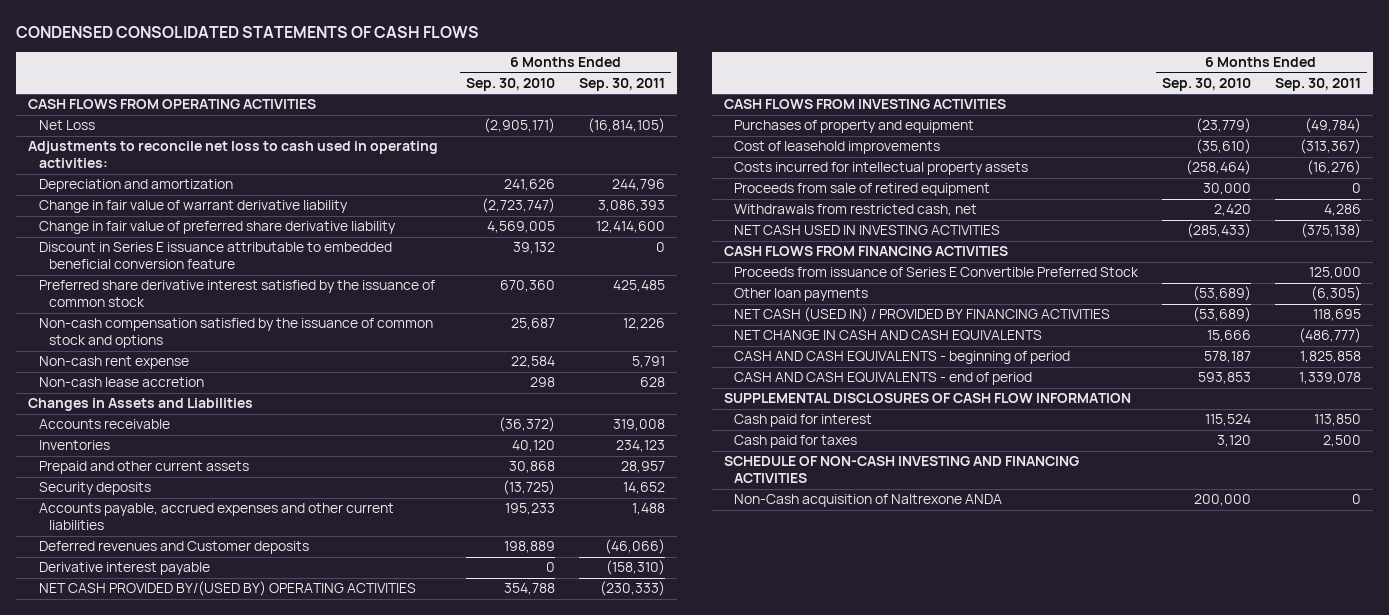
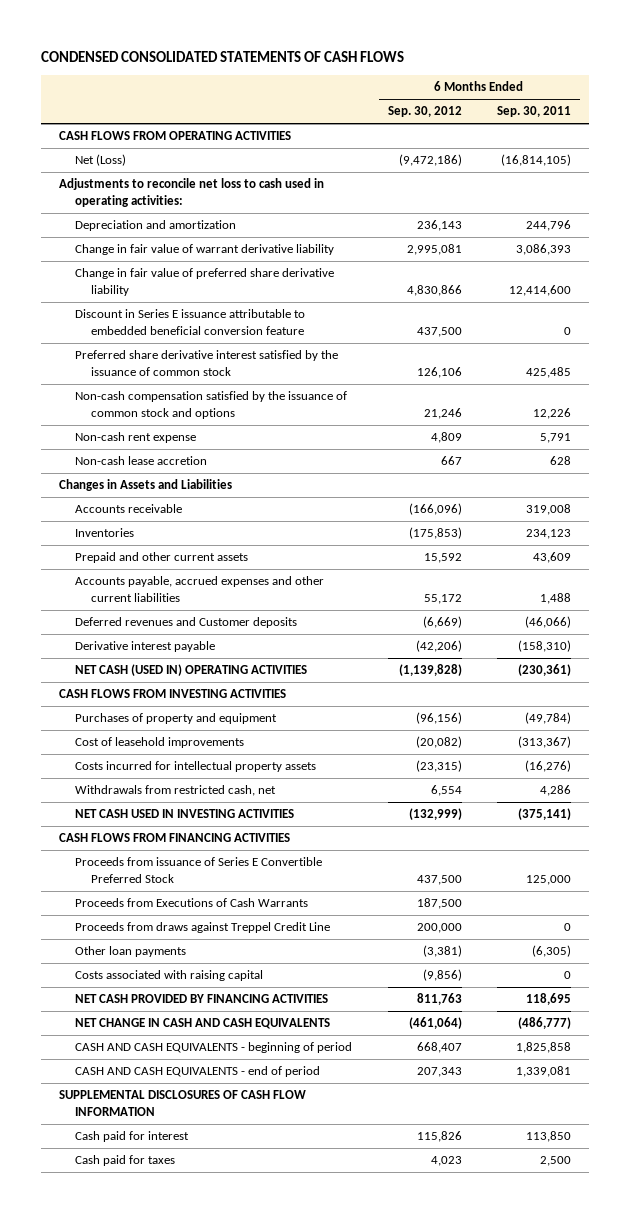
[466,77,556,91] Sep. 30, 2010 -> none
none -> [387,106,462,118] Sep. 30, 2012
[38,120,95,131] Net Loss -> [74,154,126,167] Net (Loss)
[38,482,151,496] Security deposits -> none
[621,461,666,474] 28,957 -> [533,552,572,564] 43,609
[38,581,416,597] NET CASH PROVIDED BY/(USED BY) OPERATING ACTIVITIES -> [74,664,307,677] NET CASH (USED IN) OPERATING ACTIVITIES
[600,581,666,597] (230,333) -> [518,664,572,677] (230,361)
[734,183,991,197] Proceeds from sale of retired equipment -> none
[1300,223,1361,239] (375,138) -> [518,808,572,821] (375,141)
none -> [74,898,308,908] Proceeds from Executions of Cash Warrants
none -> [74,922,330,934] Proceeds from draws against Treppel Credit Line
none -> [74,970,263,982] Costs associated with raising capital
[734,307,1111,323] NET CASH (USED IN) / PROVIDED BY FINANCING ACTIVITIES -> [74,994,328,1004] NET CASH PROVIDED BY FINANCING ACTIVITIES
[1298,372,1361,385] 1,339,078 -> [516,1066,572,1078] 1,339,081
[723,456,1079,484] SCHEDULE OF NON-CASH INVESTING AND FINANCING ACTIVITIES -> none
[734,494,1003,508] Non-Cash acquisition of Naltrexone ANDA -> none

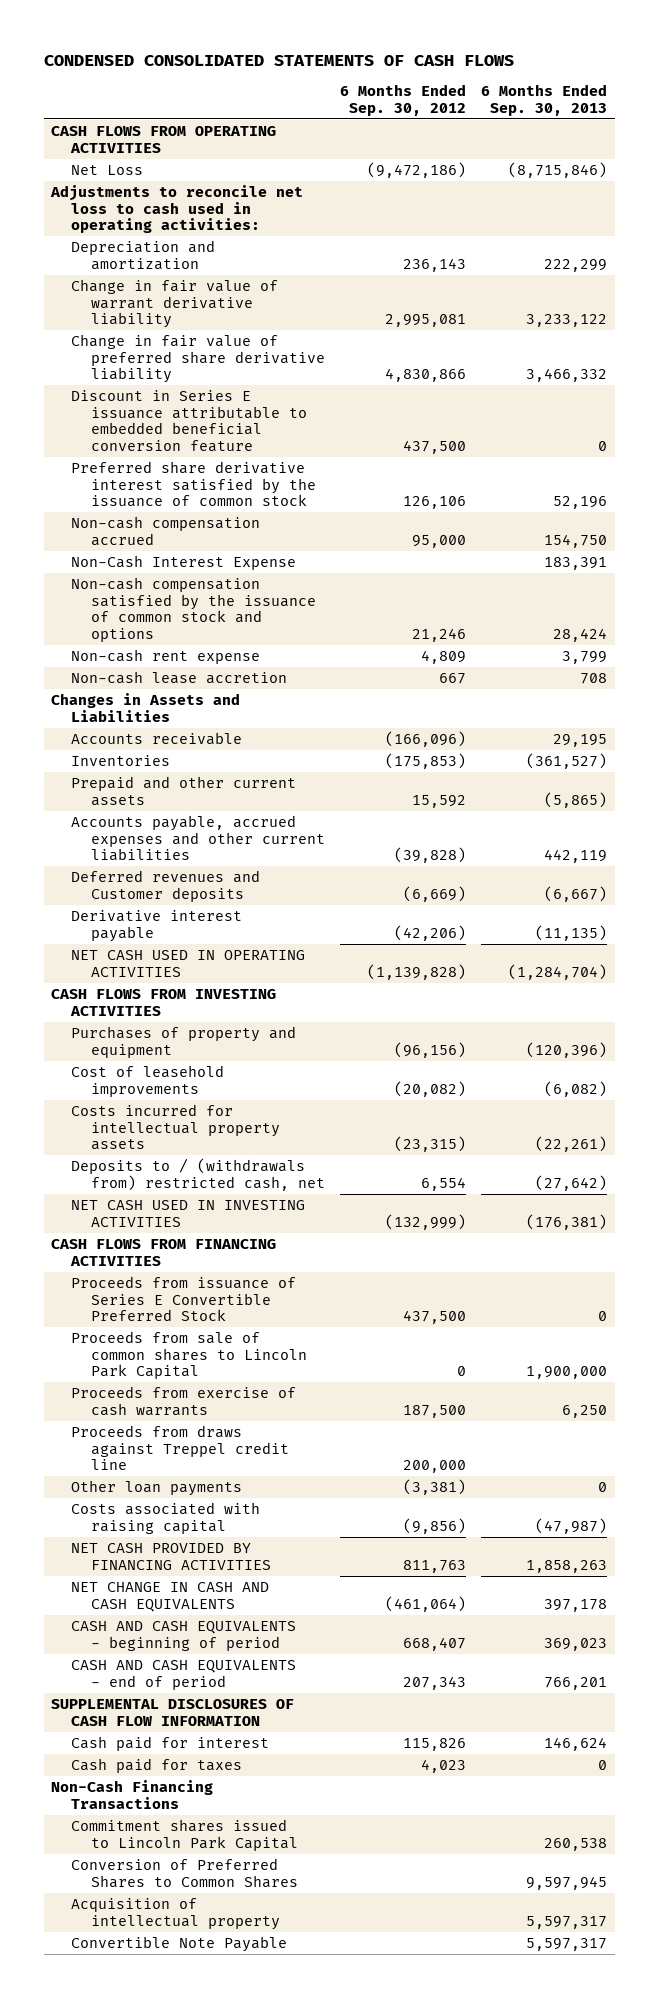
[497,106,572,118] Sep. 30, 2011 -> none
none -> [481,84,608,116] 6 Months Ended Sep. 30, 2013
[74,154,126,167] Net (Loss) -> [70,164,143,175] Net Loss
none -> [70,515,260,546] Non-cash compensation accrued
none -> [70,554,296,570] Non-Cash Interest Expense
[423,593,462,604] 55,172 -> [393,847,466,864] (39,828)
[74,664,307,677] NET CASH (USED IN) OPERATING ACTIVITIES -> [70,949,305,977] NET CASH USED IN OPERATING ACTIVITIES
[74,785,276,797] Withdrawals from restricted cash, net -> [70,1157,325,1191] Deposits to / (withdrawals from) restricted cash, net
none -> [70,1330,307,1380] Proceeds from sale of common shares to Lincoln Park Capital
[74,898,308,908] Proceeds from Executions of Cash Warrants -> [70,1385,296,1416] Proceeds from exercise of cash warrants
[74,922,330,934] Proceeds from draws against Treppel Credit Line -> [70,1424,289,1471] Proceeds from draws against Treppel credit line
none -> [51,1779,214,1809] Non-Cash Financing Transactions
none -> [70,1818,298,1851] Commitment shares issued to Lincoln Park Capital
none -> [70,1857,298,1888] Conversion of Preferred Shares to Common Shares
none -> [70,1897,280,1930] Acquisition of intellectual property
none -> [70,1935,287,1952] Convertible Note Payable

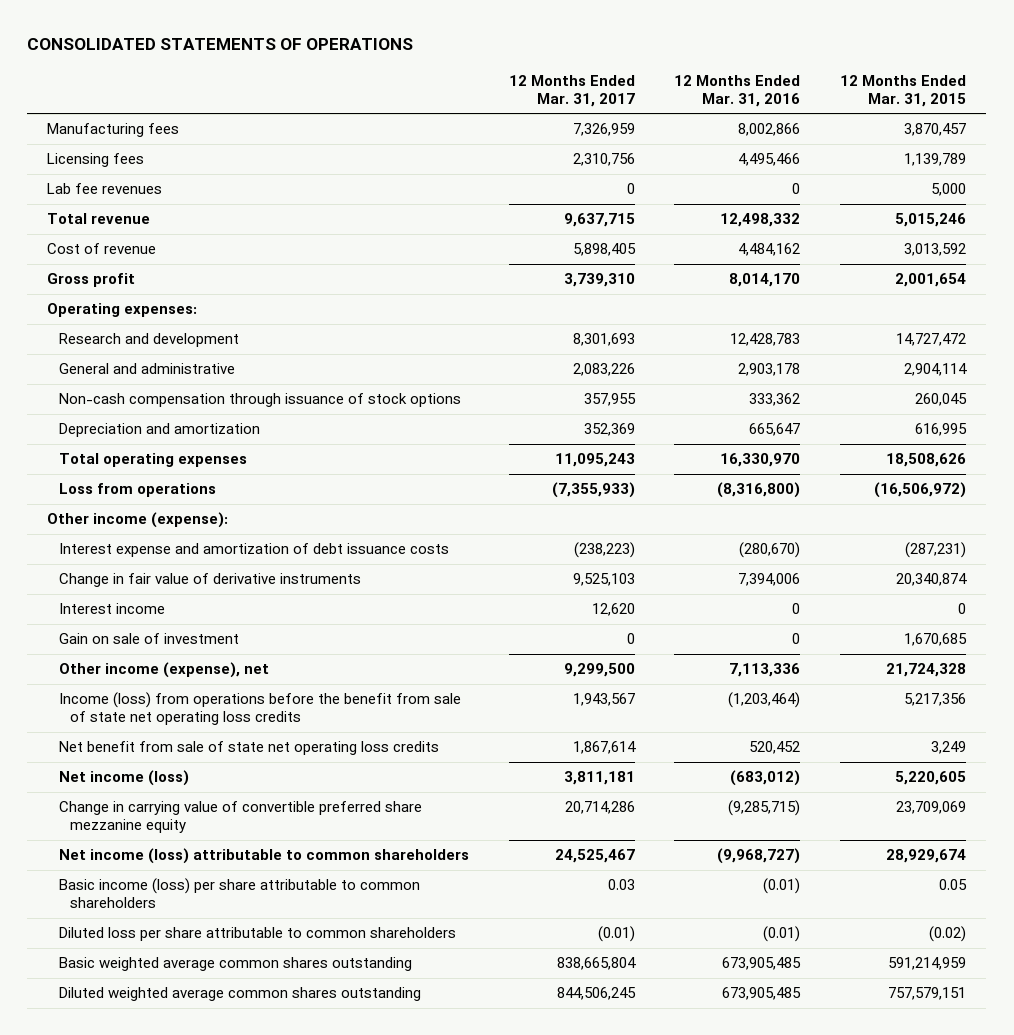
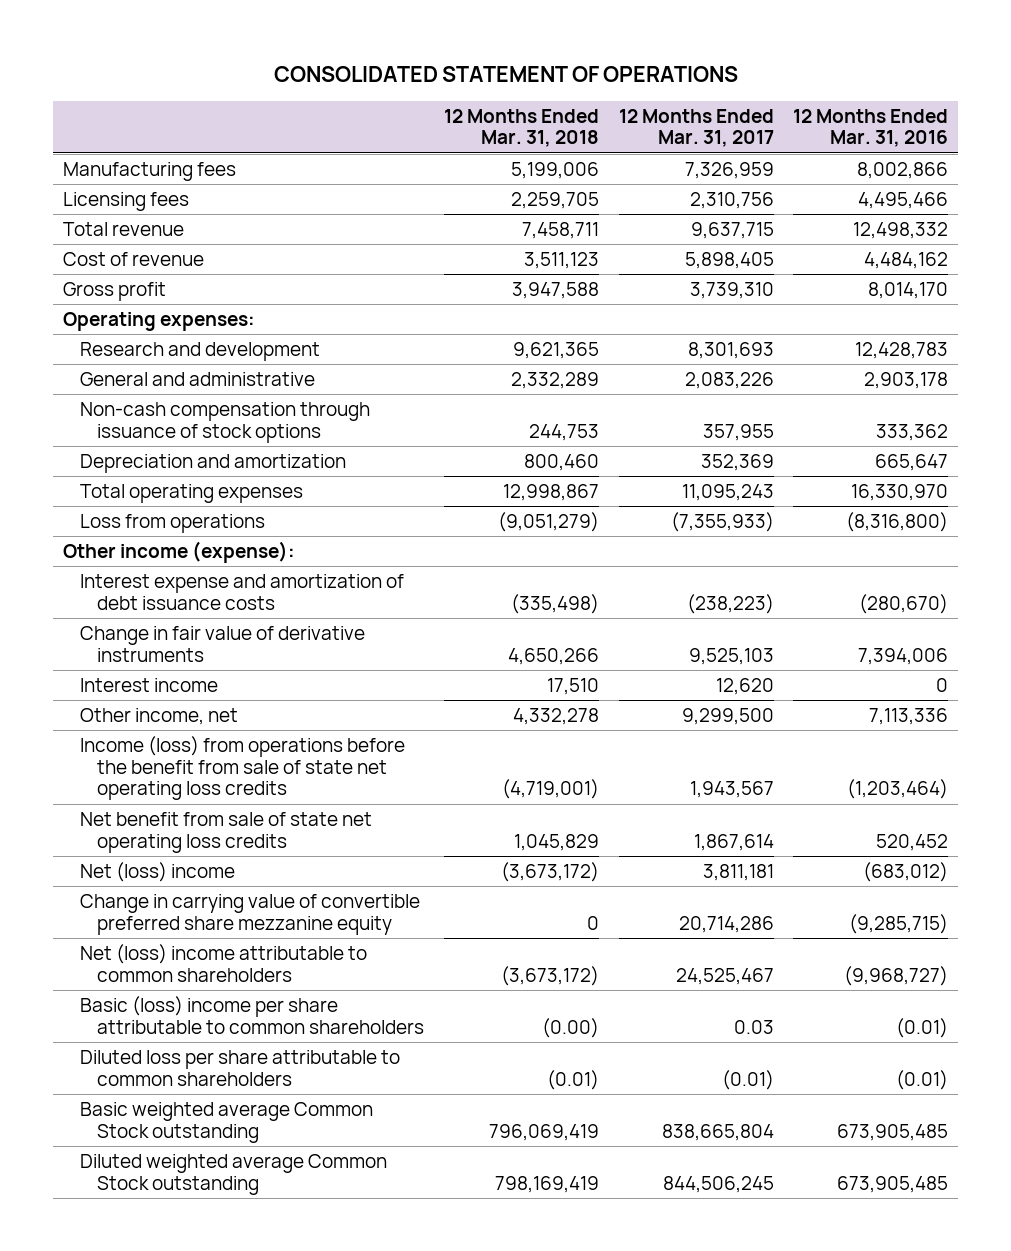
[27,38,414,51] CONSOLIDATED STATEMENTS OF OPERATIONS -> [273,65,738,82] CONSOLIDATED STATEMENT OF OPERATIONS
[840,74,967,107] 12 Months Ended Mar. 31, 2015 -> none
none -> [444,108,600,148] 12 Months Ended Mar. 31, 2018
[47,183,163,195] Lab fee revenues -> none
[58,633,239,645] Gain on sale of investment -> none
[58,662,269,679] Other income (expense), net -> [80,708,239,726] Other income, net
[58,770,189,787] Net income (loss) -> [80,862,236,883] Net (loss) income
[58,848,469,865] Net income (loss) attributable to common shareholders -> [80,944,368,982] Net (loss) income attributable to common shareholders
[58,878,420,909] Basic income (loss) per share attributable to common shareholders -> [80,996,425,1034] Basic (loss) income per share attributable to common shareholders
[58,957,412,972] Basic weighted average common shares outstanding -> [80,1102,374,1143] Basic weighted average Common Stock outstanding
[58,987,421,1002] Diluted weighted average common shares outstanding -> [80,1154,388,1195] Diluted weighted average Common Stock outstanding

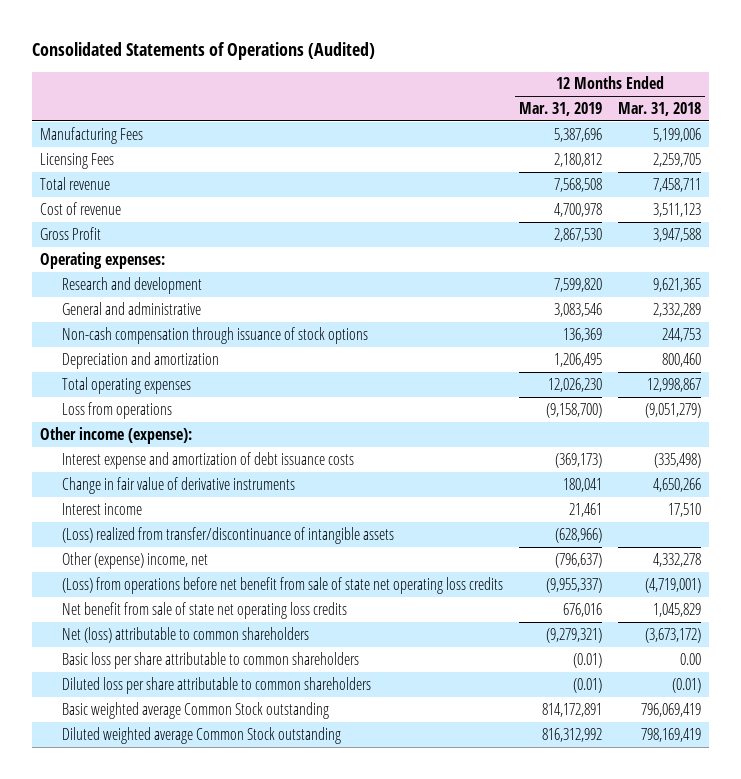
[273,65,738,82] CONSOLIDATED STATEMENT OF OPERATIONS -> [31,42,375,61] Consolidated Statements of Operations (Audited)
[618,108,774,148] 12 Months Ended Mar. 31, 2017 -> none
[793,108,949,148] 12 Months Ended Mar. 31, 2016 -> none
none -> [519,101,603,116] Mar. 31, 2019
[62,162,236,182] Manufacturing fees -> [39,126,143,144] Manufacturing Fees
[62,192,189,212] Licensing fees -> [39,152,114,169] Licensing Fees
[62,282,166,302] Gross profit -> [39,226,101,240] Gross Profit
none -> [62,526,395,544] (Loss) realized from transfer/discontinuance of intangible assets
[80,708,239,726] Other income, net -> [62,551,209,569] Other (expense) income, net
[80,736,406,801] Income (loss) from operations before the benefit from sale of state net operating loss credits -> [62,576,504,594] (Loss) from operations before net benefit from sale of state net operating loss credits
[80,862,236,883] Net (loss) income -> none
[80,894,421,935] Change in carrying value of convertible preferred share mezzanine equity -> none
[80,944,368,982] Net (loss) income attributable to common shareholders -> [62,626,310,643] Net (loss) attributable to common shareholders
[80,996,425,1034] Basic (loss) income per share attributable to common shareholders -> [62,651,360,669] Basic loss per share attributable to common shareholders
[542,1017,600,1038] (0.00) -> [679,652,701,665] 0.00

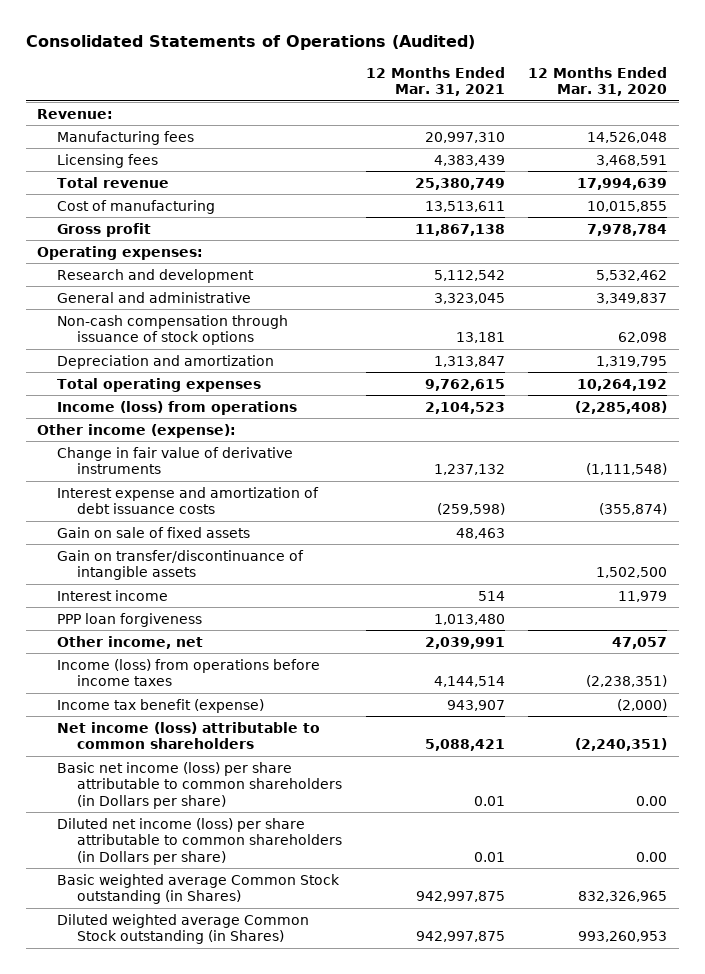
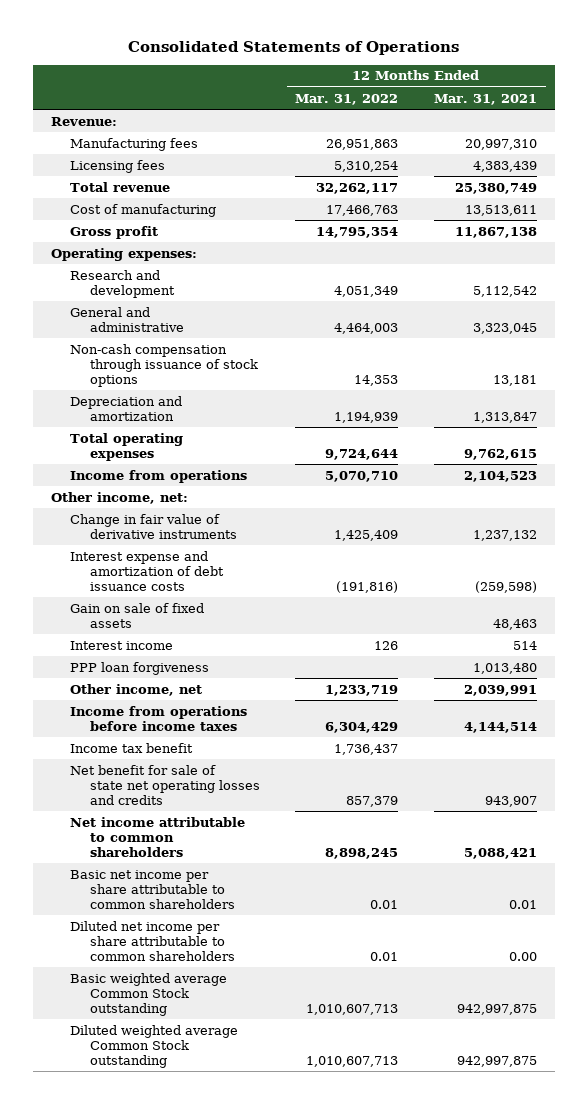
[25,35,475,51] Consolidated Statements of Operations (Audited) -> [127,41,459,56] Consolidated Statements of Operations
[528,66,668,97] 12 Months Ended Mar. 31, 2020 -> none
none -> [295,93,399,105] Mar. 31, 2022
[57,400,298,415] Income (loss) from operations -> [70,469,248,483] Income from operations
[37,423,237,438] Other income (expense): -> [50,491,188,504] Other income, net:
[57,549,305,581] Gain on transfer/discontinuance of intangible assets -> none
[57,658,321,687] Income (loss) from operations before income taxes -> [70,705,248,731] Income from operations before income taxes
none -> [70,742,194,753] Income tax benefit
[57,698,265,713] Income tax benefit (expense) -> [70,764,260,805] Net benefit for sale of state net operating losses and credits
[57,721,321,750] Net income (loss) attributable to common shareholders -> [70,816,246,857] Net income attributable to common shareholders
[57,761,343,809] Basic net income (loss) per share attributable to common shareholders (in Dollars per share) -> [70,869,235,909] Basic net income per share attributable to common shareholders
[57,817,343,865] Diluted net income (loss) per share attributable to common shareholders (in Dollars per share) -> [70,920,235,961] Diluted net income per share attributable to common shareholders
[473,851,505,862] 0.01 -> [509,951,538,961] 0.00
[57,873,341,905] Basic weighted average Common Stock outstanding (in Shares) -> [70,972,228,1016] Basic weighted average Common Stock outstanding
[57,913,310,945] Diluted weighted average Common Stock outstanding (in Shares) -> [70,1024,239,1068] Diluted weighted average Common Stock outstanding

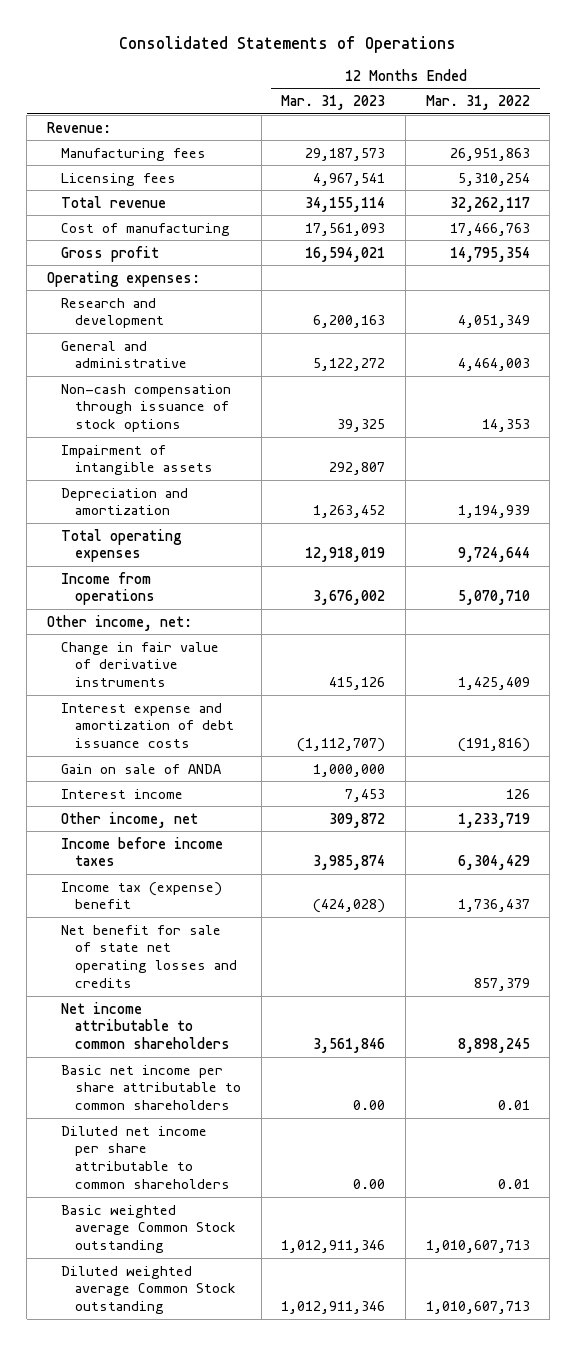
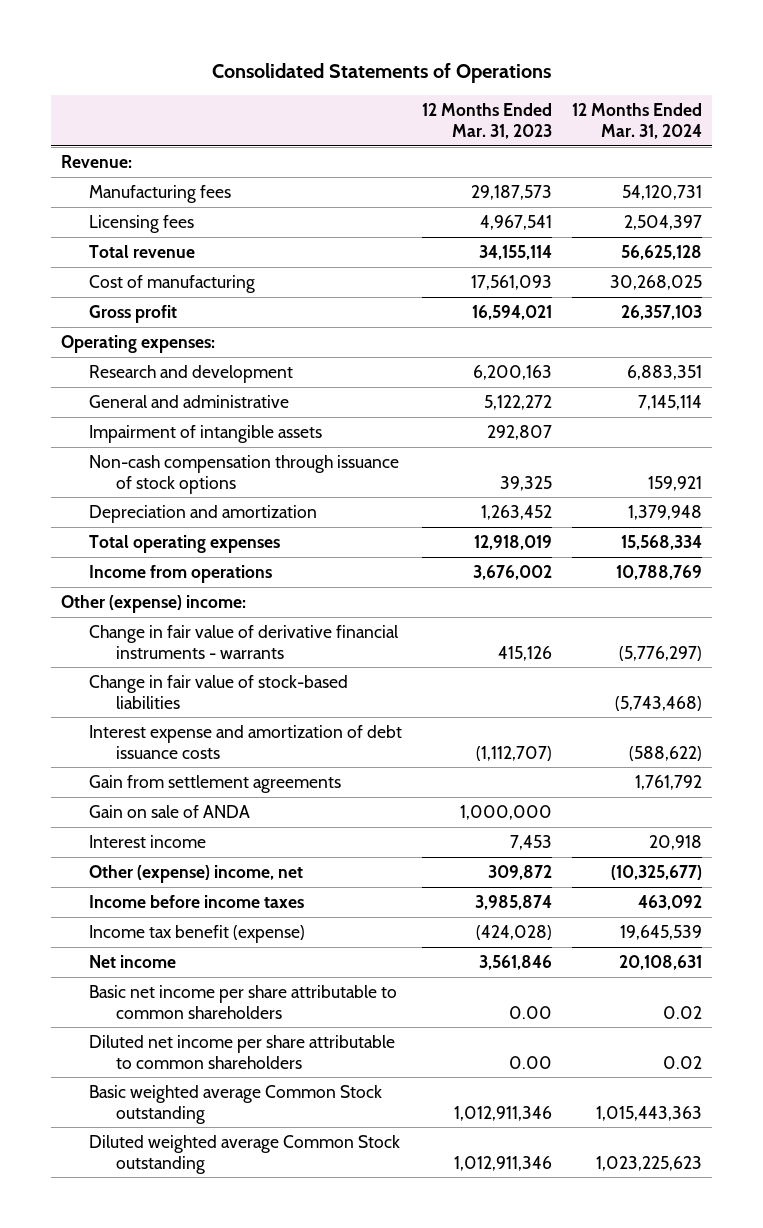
[425,95,530,111] Mar. 31, 2022 -> none
none -> [572,103,703,139] 12 Months Ended Mar. 31, 2024
[60,383,231,433] Non-cash compensation through issuance of stock options -> [88,454,399,494] Non-cash compensation through issuance of stock options
[46,614,192,631] Other income, net: -> [61,594,247,613] Other (expense) income:
[60,641,219,688] Change in fair value of derivative instruments -> [88,624,398,659] Change in fair value of derivative financial instruments - warrants
none -> [88,674,348,709] Change in fair value of stock-based liabilities
none -> [88,774,341,793] Gain from settlement agreements
[60,811,198,828] Other income, net -> [88,864,303,883] Other (expense) income, net
[60,924,238,989] Net benefit for sale of state net operating losses and credits -> none
[60,881,222,910] Income tax (expense) benefit -> [88,924,305,943] Income tax benefit (expense)
[60,1001,231,1050] Net income attributable to common shareholders -> [88,954,176,968] Net income

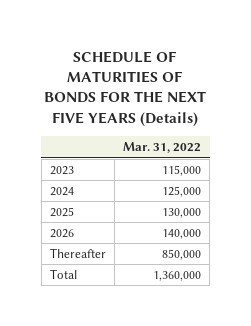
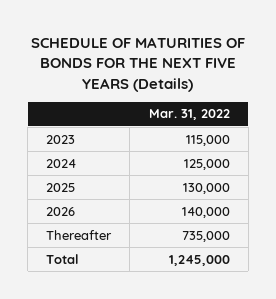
[161,249,201,261] 850,000 -> [181,230,230,242] 735,000
[152,271,201,282] 1,360,000 -> [168,254,230,266] 1,245,000

